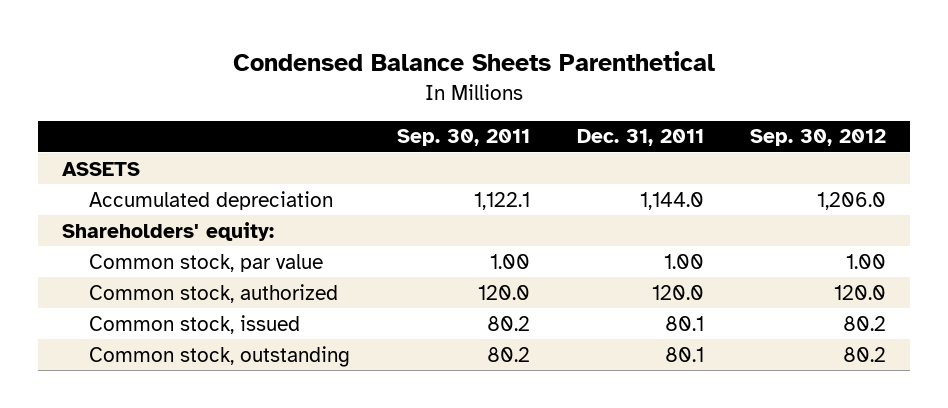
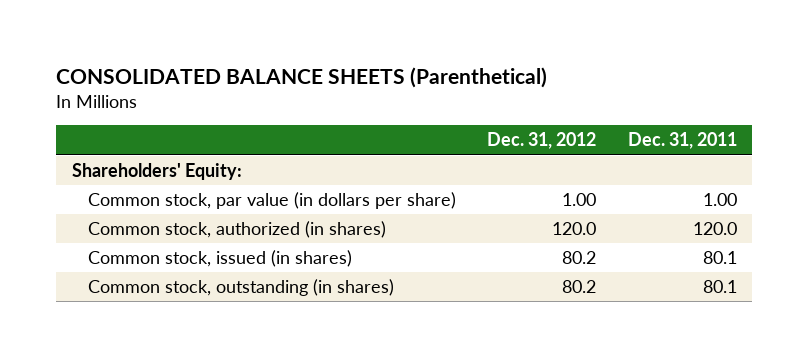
[233,51,716,72] Condensed Balance Sheets Parenthetical -> [56,66,548,88] CONSOLIDATED BALANCE SHEETS (Parenthetical)
[397,129,531,147] Sep. 30, 2011 -> none
[750,129,887,147] Sep. 30, 2012 -> none
none -> [487,132,597,150] Dec. 31, 2012
[61,161,140,176] ASSETS -> none
[89,190,334,210] Accumulated depreciation -> none
[61,221,274,241] Shareholders' equity: -> [71,163,242,181] Shareholders' Equity:
[89,253,324,272] Common stock, par value -> [88,192,457,210] Common stock, par value (in dollars per share)
[89,283,339,303] Common stock, authorized -> [88,221,387,239] Common stock, authorized (in shares)
[89,314,301,334] Common stock, issued -> [88,250,353,268] Common stock, issued (in shares)
[89,345,351,367] Common stock, outstanding -> [88,279,395,297] Common stock, outstanding (in shares)

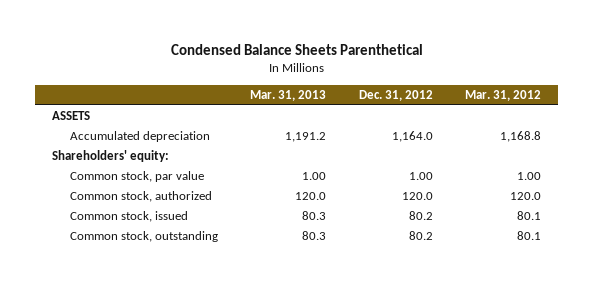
[56,66,548,88] CONSOLIDATED BALANCE SHEETS (Parenthetical) -> [170,44,423,56] Condensed Balance Sheets Parenthetical
[627,132,737,150] Dec. 31, 2011 -> none
none -> [250,90,327,102] Mar. 31, 2013
none -> [465,90,542,102] Mar. 31, 2012
none -> [51,110,90,120] ASSETS
none -> [69,130,210,142] Accumulated depreciation
[71,163,242,181] Shareholders' Equity: -> [51,149,169,162] Shareholders' equity:
[88,192,457,210] Common stock, par value (in dollars per share) -> [69,170,204,182] Common stock, par value
[88,221,387,239] Common stock, authorized (in shares) -> [69,190,212,202] Common stock, authorized
[88,250,353,268] Common stock, issued (in shares) -> [69,210,188,222] Common stock, issued
[88,279,395,297] Common stock, outstanding (in shares) -> [69,230,218,242] Common stock, outstanding

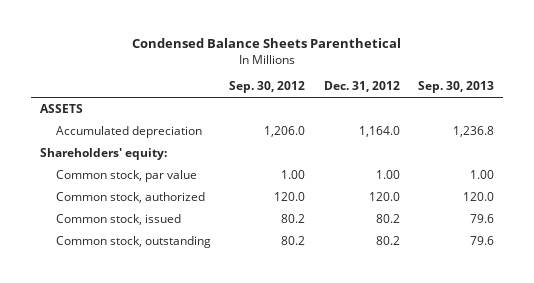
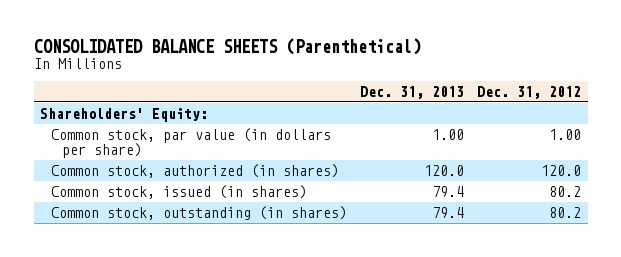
[132,38,402,49] Condensed Balance Sheets Parenthetical -> [33,37,421,55] CONSOLIDATED BALANCE SHEETS (Parenthetical)
[229,81,306,94] Sep. 30, 2012 -> none
[418,81,495,94] Sep. 30, 2013 -> none
none -> [360,85,465,99] Dec. 31, 2013
[40,104,84,114] ASSETS -> none
[55,126,202,139] Accumulated depreciation -> none
[40,148,168,161] Shareholders' equity: -> [40,108,209,123] Shareholders' Equity:
[55,170,197,183] Common stock, par value -> [51,128,332,159] Common stock, par value (in dollars per share)
[55,192,205,204] Common stock, authorized -> [51,164,340,179] Common stock, authorized (in shares)
[55,214,181,226] Common stock, issued -> [51,185,308,200] Common stock, issued (in shares)
[55,236,211,249] Common stock, outstanding -> [51,206,348,221] Common stock, outstanding (in shares)

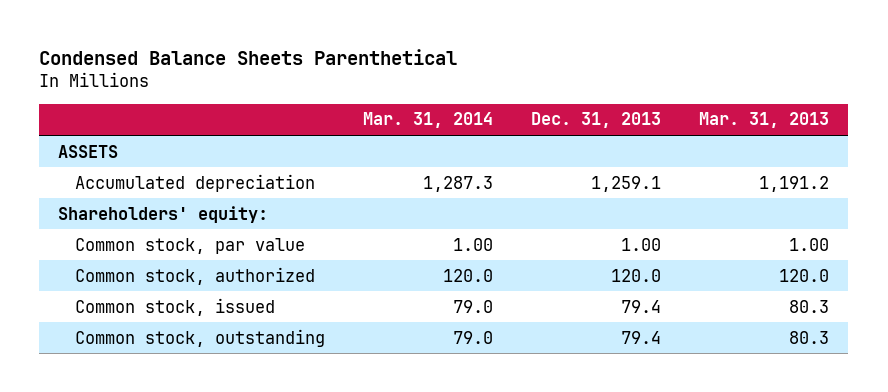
[33,37,421,55] CONSOLIDATED BALANCE SHEETS (Parenthetical) -> [39,48,458,65] Condensed Balance Sheets Parenthetical
[477,85,582,99] Dec. 31, 2012 -> none
none -> [362,112,493,129] Mar. 31, 2014
none -> [699,112,830,129] Mar. 31, 2013
none -> [58,144,119,158] ASSETS
none -> [74,173,315,192] Accumulated depreciation
[40,108,209,123] Shareholders' Equity: -> [58,205,269,223] Shareholders' equity:
[51,128,332,159] Common stock, par value (in dollars per share) -> [74,237,305,254] Common stock, par value
[51,164,340,179] Common stock, authorized (in shares) -> [74,266,315,285] Common stock, authorized
[51,185,308,200] Common stock, issued (in shares) -> [74,297,275,316] Common stock, issued
[51,206,348,221] Common stock, outstanding (in shares) -> [74,328,325,347] Common stock, outstanding

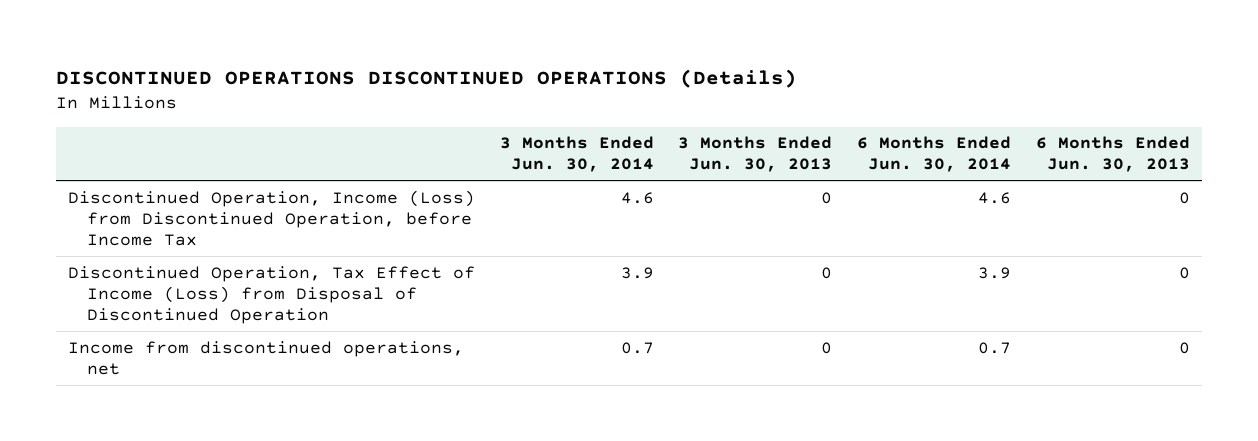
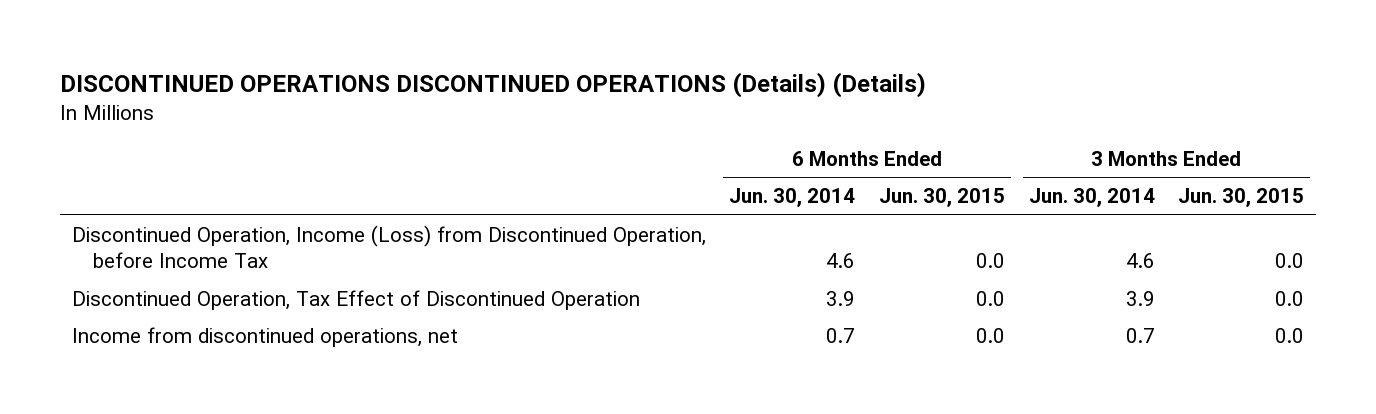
[55,68,797,88] DISCONTINUED OPERATIONS DISCONTINUED OPERATIONS (Details) -> [59,72,926,99] DISCONTINUED OPERATIONS DISCONTINUED OPERATIONS (Details) (Details)
[678,136,833,173] 3 Months Ended Jun. 30, 2013 -> none
[1035,136,1190,173] 6 Months Ended Jun. 30, 2013 -> none
none -> [878,188,1005,208] Jun. 30, 2015
none -> [1178,188,1305,208] Jun. 30, 2015
[68,265,476,324] Discontinued Operation, Tax Effect of Income (Loss) from Disposal of Discontinued Operation -> [71,289,640,310] Discontinued Operation, Tax Effect of Discontinued Operation

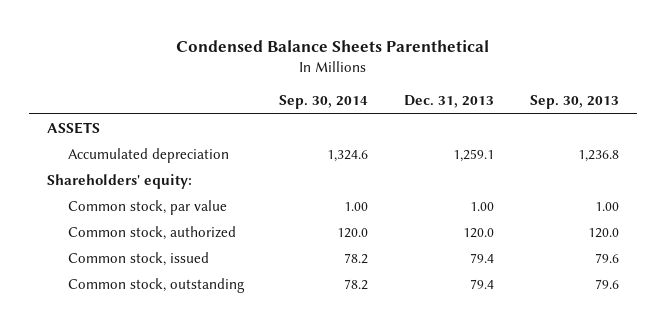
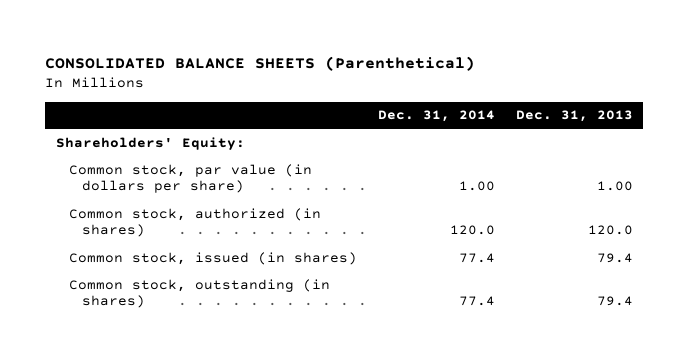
[175,40,489,53] Condensed Balance Sheets Parenthetical -> [45,55,476,71] CONSOLIDATED BALANCE SHEETS (Parenthetical)
[279,95,369,110] Sep. 30, 2014 -> none
[529,95,619,110] Sep. 30, 2013 -> none
none -> [377,110,495,123] Dec. 31, 2014
[46,122,100,135] ASSETS -> none
[67,148,229,164] Accumulated depreciation -> none
[46,174,192,190] Shareholders' equity: -> [55,136,245,150] Shareholders' Equity:
[67,200,227,216] Common stock, par value -> [68,163,312,194] Common stock, par value (in dollars per share)
[67,226,236,241] Common stock, authorized -> [68,207,321,238] Common stock, authorized (in shares)
[67,252,209,267] Common stock, issued -> [68,251,357,265] Common stock, issued (in shares)
[67,278,245,294] Common stock, outstanding -> [68,278,330,309] Common stock, outstanding (in shares)

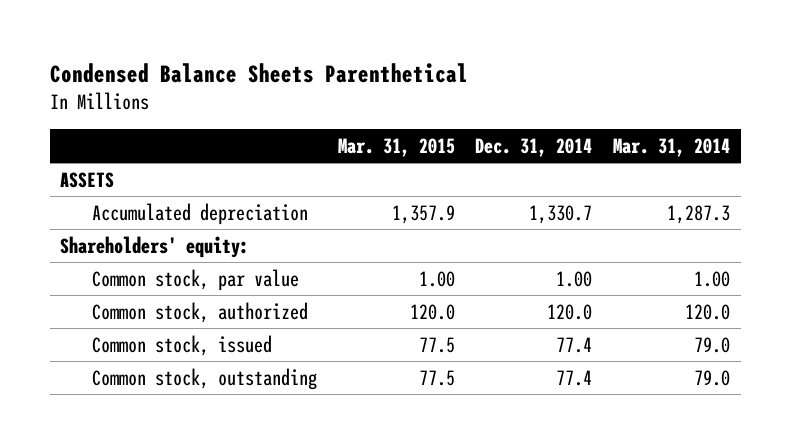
[45,55,476,71] CONSOLIDATED BALANCE SHEETS (Parenthetical) -> [50,62,469,83] Condensed Balance Sheets Parenthetical
[515,110,633,123] Dec. 31, 2013 -> none
none -> [337,137,455,157] Mar. 31, 2015
none -> [613,137,731,157] Mar. 31, 2014
none -> [60,171,115,188] ASSETS
none -> [91,202,308,225] Accumulated depreciation
[55,136,245,150] Shareholders' Equity: -> [60,235,250,258] Shareholders' equity:
[68,163,312,194] Common stock, par value (in dollars per share) -> [91,268,299,291] Common stock, par value
[68,207,321,238] Common stock, authorized (in shares) -> [91,301,308,323] Common stock, authorized
[68,251,357,265] Common stock, issued (in shares) -> [91,334,272,356] Common stock, issued
[68,278,330,309] Common stock, outstanding (in shares) -> [91,367,317,390] Common stock, outstanding

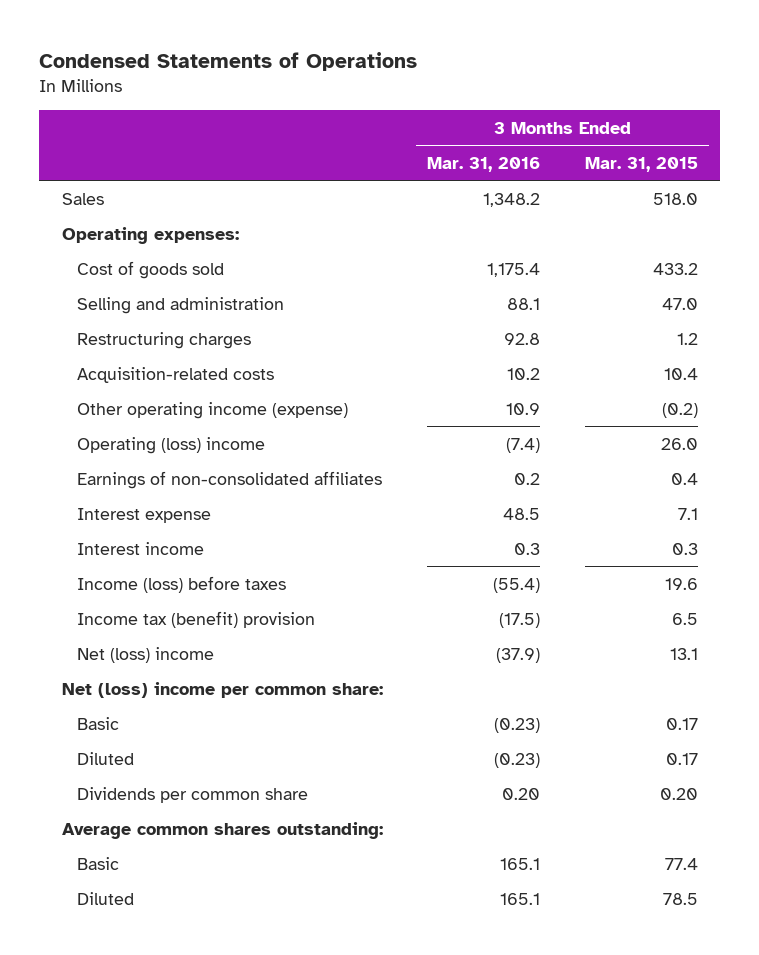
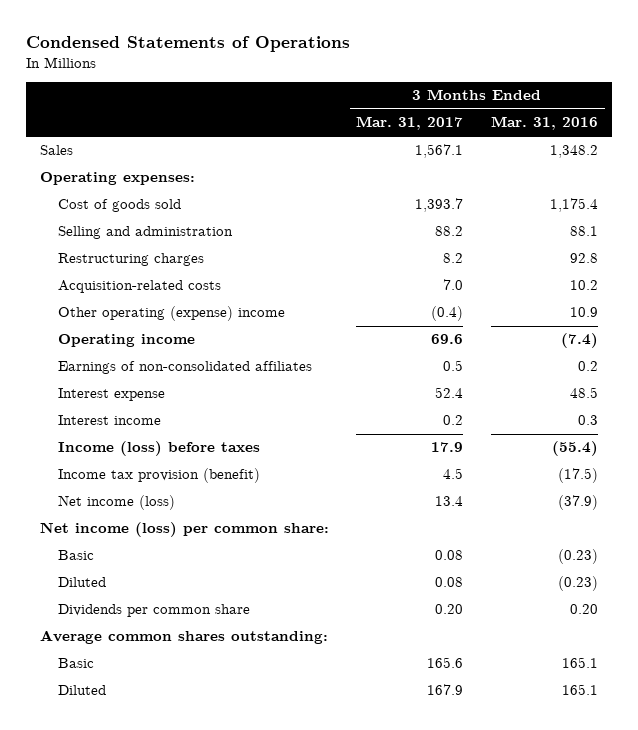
[584,156,698,172] Mar. 31, 2015 -> none
none -> [356,116,464,131] Mar. 31, 2017
[76,401,348,419] Other operating income (expense) -> [57,306,285,322] Other operating (expense) income
[76,436,265,454] Operating (loss) income -> [57,334,195,348] Operating income
[76,610,315,628] Income tax (benefit) provision -> [57,468,260,484] Income tax provision (benefit)
[76,646,214,663] Net (loss) income -> [57,495,175,511] Net income (loss)
[61,681,383,698] Net (loss) income per common share: -> [39,522,329,538] Net income (loss) per common share:

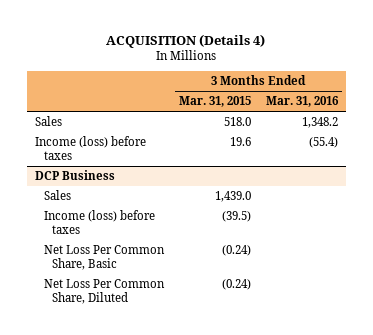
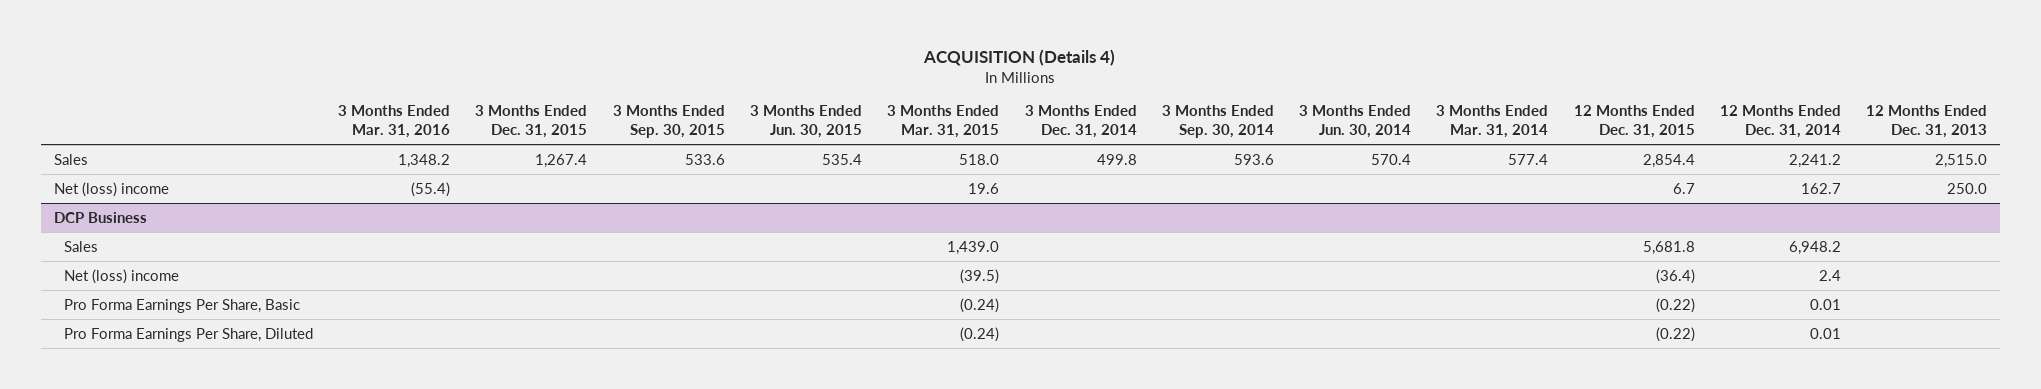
none -> [475,105,588,139] 3 Months Ended Dec. 31, 2015
none -> [612,105,725,139] 3 Months Ended Sep. 30, 2015
none -> [750,105,863,139] 3 Months Ended Jun. 30, 2015
none -> [1024,105,1137,139] 3 Months Ended Dec. 31, 2014
none -> [1161,105,1274,139] 3 Months Ended Sep. 30, 2014
none -> [1299,105,1412,139] 3 Months Ended Jun. 30, 2014
none -> [1436,105,1549,139] 3 Months Ended Mar. 31, 2014
none -> [1573,105,1695,139] 12 Months Ended Dec. 31, 2015
none -> [1719,105,1841,139] 12 Months Ended Dec. 31, 2014
none -> [1866,105,1988,139] 12 Months Ended Dec. 31, 2013
[34,136,146,161] Income (loss) before taxes -> [53,181,169,197] Net (loss) income
[43,210,155,235] Income (loss) before taxes -> [63,268,179,284] Net (loss) income
[43,245,165,271] Net Loss Per Common Share, Basic -> [63,298,300,313] Pro Forma Earnings Per Share, Basic
[43,279,165,305] Net Loss Per Common Share, Diluted -> [63,327,313,342] Pro Forma Earnings Per Share, Diluted

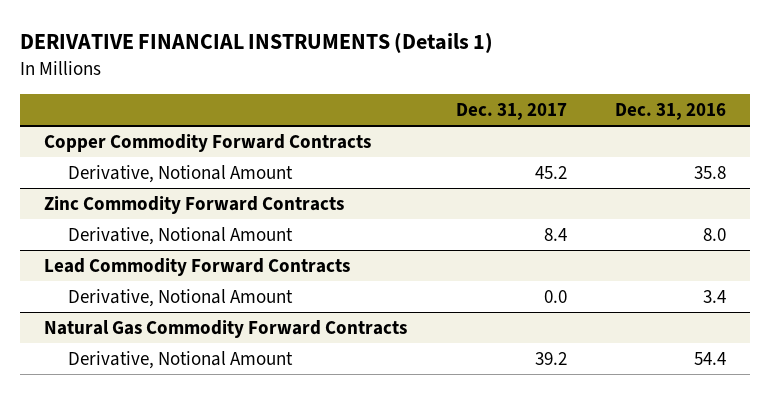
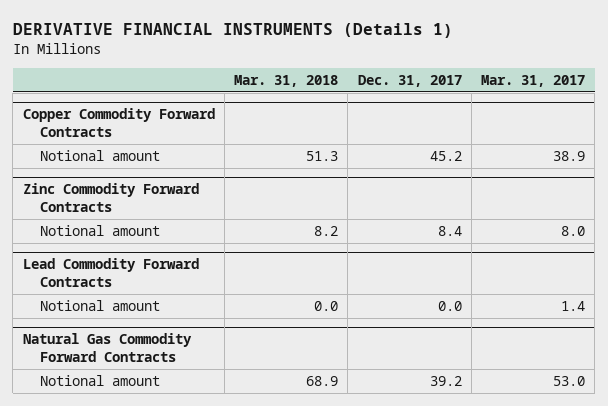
[614,102,726,120] Dec. 31, 2016 -> none
none -> [234,74,339,87] Mar. 31, 2018
none -> [481,74,586,87] Mar. 31, 2017
[68,164,294,183] Derivative, Notional Amount -> [39,150,160,162] Notional amount
[68,226,294,245] Derivative, Notional Amount -> [39,225,160,237] Notional amount
[68,288,294,307] Derivative, Notional Amount -> [39,300,160,312] Notional amount
[68,350,294,369] Derivative, Notional Amount -> [39,375,160,387] Notional amount

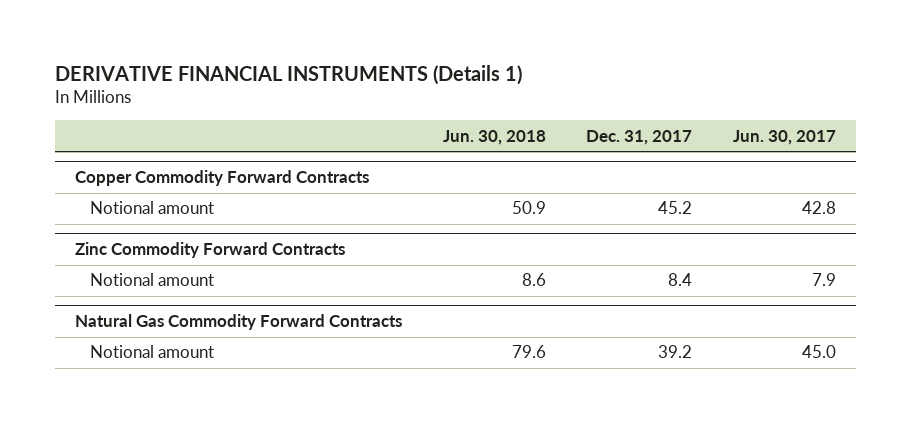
[234,74,339,87] Mar. 31, 2018 -> none
[481,74,586,87] Mar. 31, 2017 -> none
none -> [442,129,546,145] Jun. 30, 2018
none -> [732,129,836,145] Jun. 30, 2017
[22,258,199,288] Lead Commodity Forward Contracts -> none
[39,300,160,312] Notional amount -> none

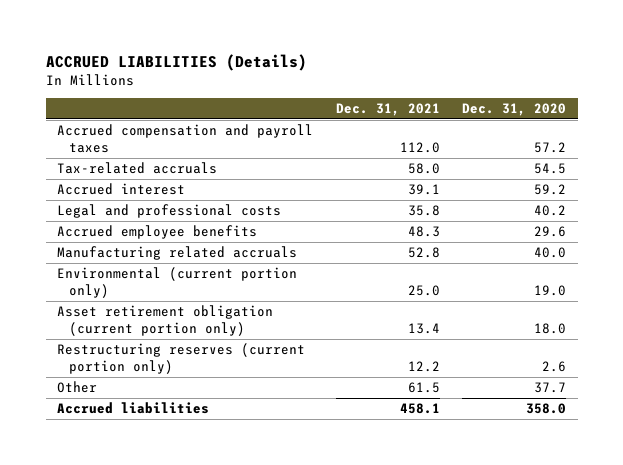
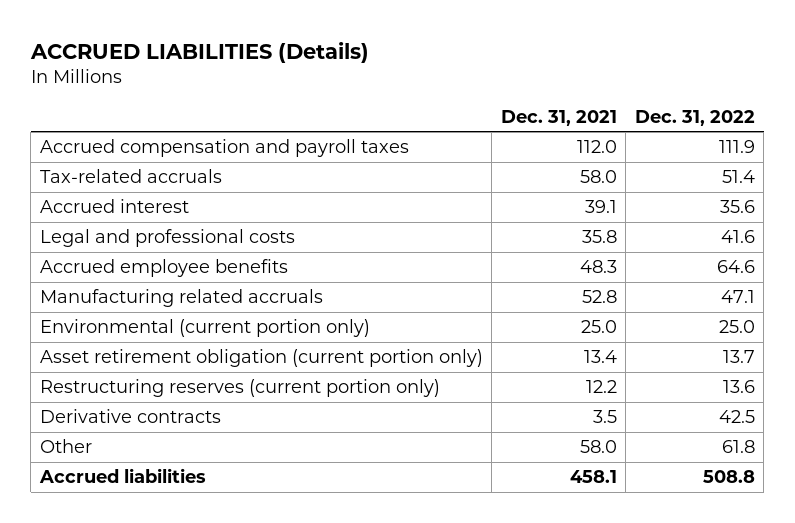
[462,103,567,117] Dec. 31, 2020 -> none
none -> [634,109,755,126] Dec. 31, 2022
none -> [39,409,221,424] Derivative contracts
[407,382,440,394] 61.5 -> [579,440,617,454] 58.0

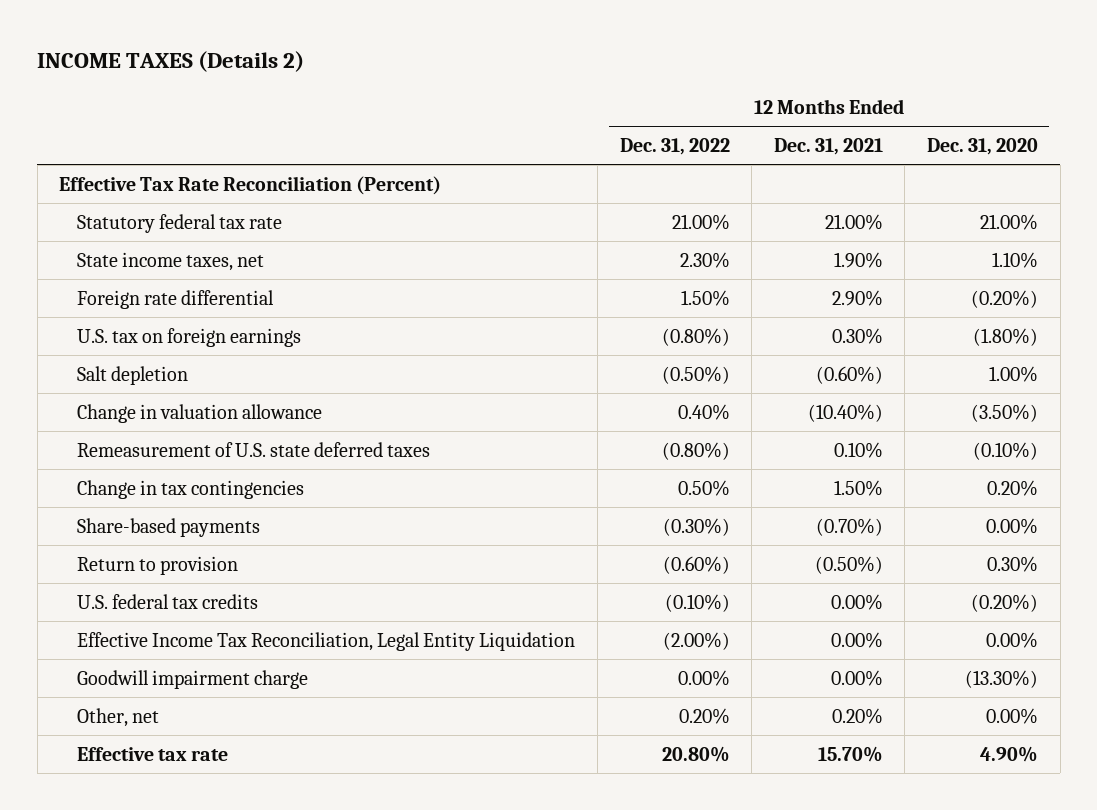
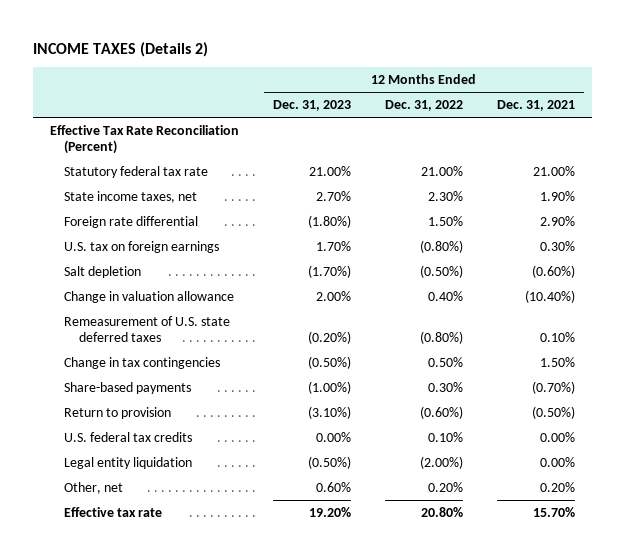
[927,137,1039,155] Dec. 31, 2020 -> none
none -> [272,100,351,112] Dec. 31, 2023
[662,517,730,536] (0.30%) -> [428,381,464,392] 0.30%
[77,669,309,689] Goodwill impairment charge -> none
[664,593,730,612] (0.10%) -> [428,431,464,442] 0.10%
[77,631,576,651] Effective Income Tax Reconciliation, Legal Entity Liquidation -> [64,456,193,469] Legal entity liquidation

